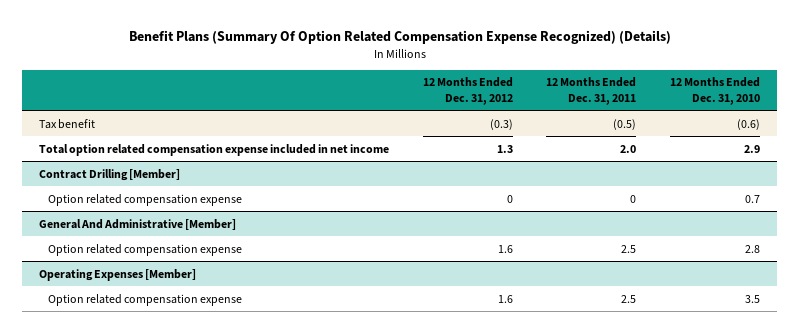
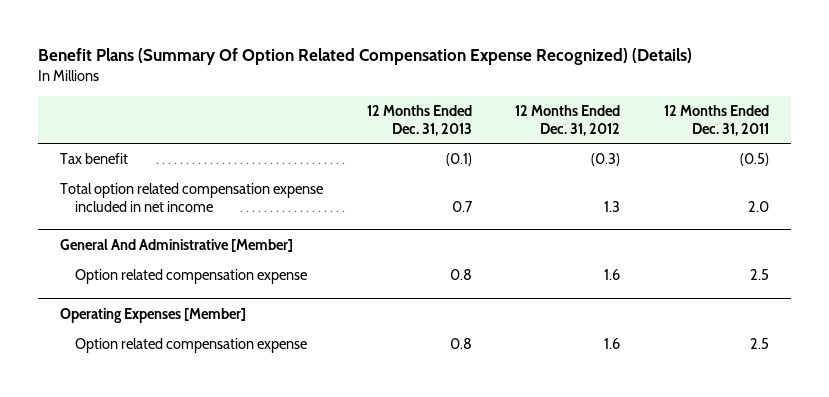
[670,77,761,105] 12 Months Ended Dec. 31, 2010 -> none
none -> [366,104,472,136] 12 Months Ended Dec. 31, 2013
[39,168,181,181] Contract Drilling [Member] -> none
[47,193,242,206] Option related compensation expense -> none

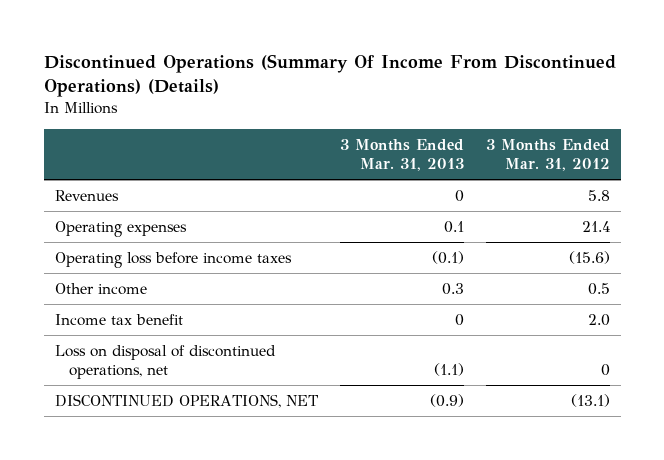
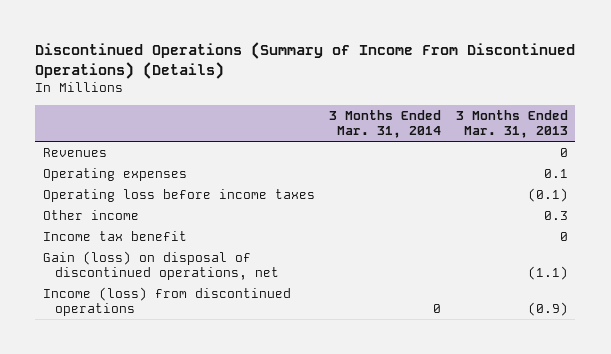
[43,53,616,98] Discontinued Operations (Summary Of Income From Discontinued Operations) (Details) -> [35,42,576,79] Discontinued Operations (Summary of Income From Discontinued Operations) (Details)
[485,139,610,172] 3 Months Ended Mar. 31, 2012 -> none
none -> [329,109,442,139] 3 Months Ended Mar. 31, 2014
[54,344,276,380] Loss on disposal of discontinued operations, net -> [42,250,279,281] Gain (loss) on disposal of discontinued operations, net
[54,393,318,408] DISCONTINUED OPERATIONS, NET -> [42,286,291,317] Income (loss) from discontinued operations

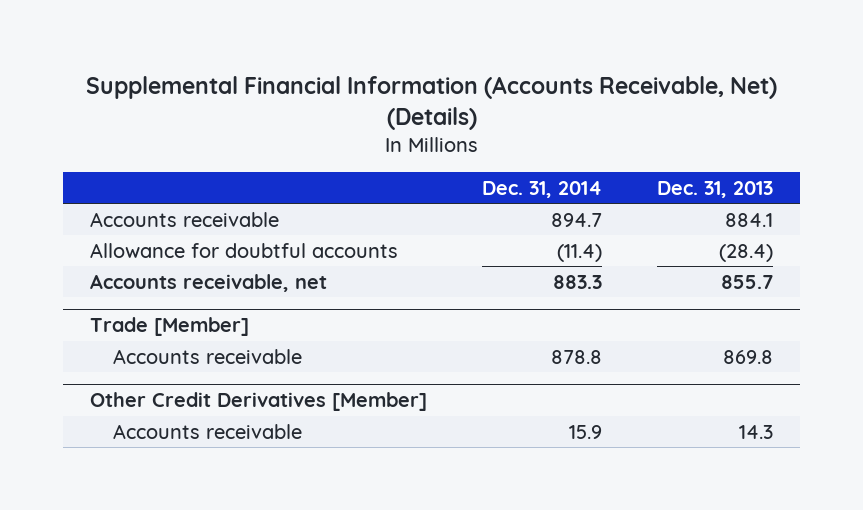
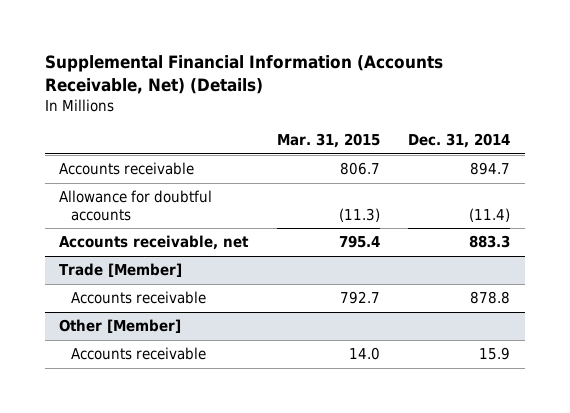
[656,180,773,198] Dec. 31, 2013 -> none
none -> [276,133,380,149] Mar. 31, 2015
[90,392,428,412] Other Credit Derivatives [Member] -> [59,319,182,334] Other [Member]

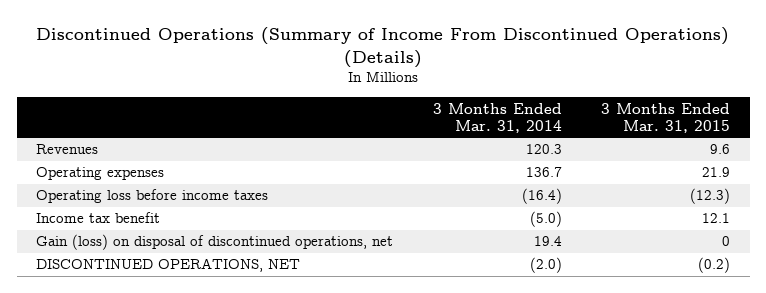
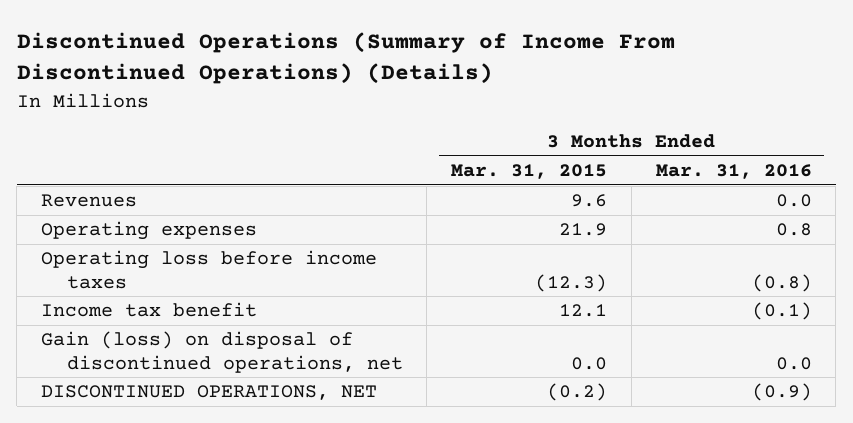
[432,102,562,134] 3 Months Ended Mar. 31, 2014 -> none
none -> [655,163,812,179] Mar. 31, 2016
[721,236,730,247] 0 -> [571,356,608,370] 0.0

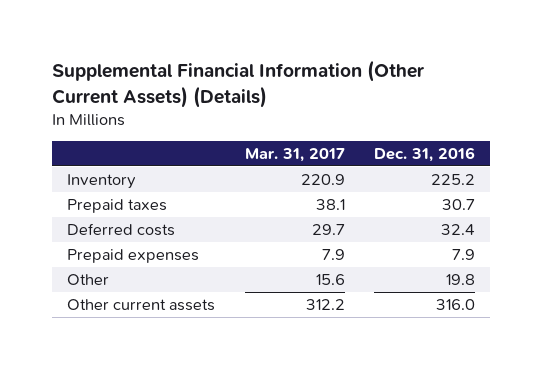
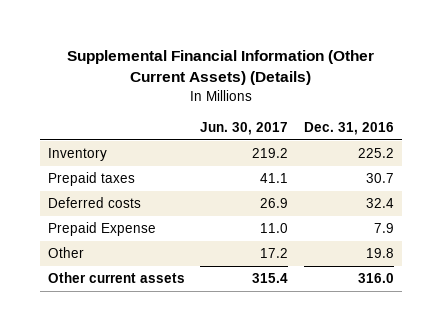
[244,147,345,162] Mar. 31, 2017 -> none
none -> [200,121,289,135] Jun. 30, 2017
[66,249,199,264] Prepaid expenses -> none
none -> [47,222,156,237] Prepaid Expense

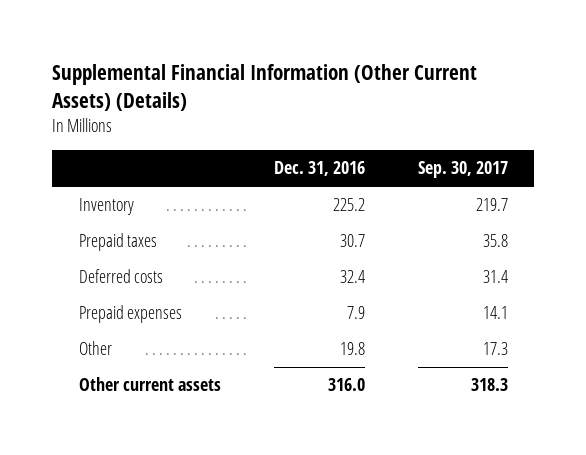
[200,121,289,135] Jun. 30, 2017 -> none
none -> [417,161,508,179] Sep. 30, 2017
[47,222,156,237] Prepaid Expense -> [78,305,182,324] Prepaid expenses

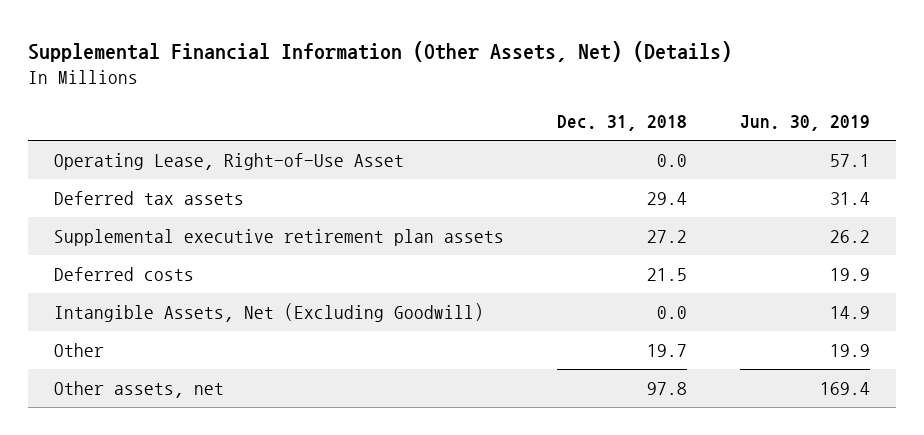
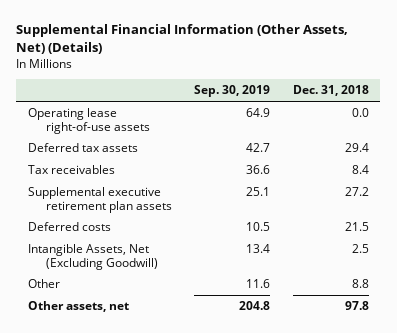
[739,115,870,132] Jun. 30, 2019 -> none
none -> [194,85,271,98] Sep. 30, 2019
[54,152,405,170] Operating Lease, Right-of-Use Asset -> [27,107,150,134] Operating lease right-of-use assets
none -> [27,164,115,174] Tax receivables
[657,305,688,319] 0.0 -> [351,243,369,253] 2.5
[647,343,688,357] 19.7 -> [351,278,369,288] 8.8

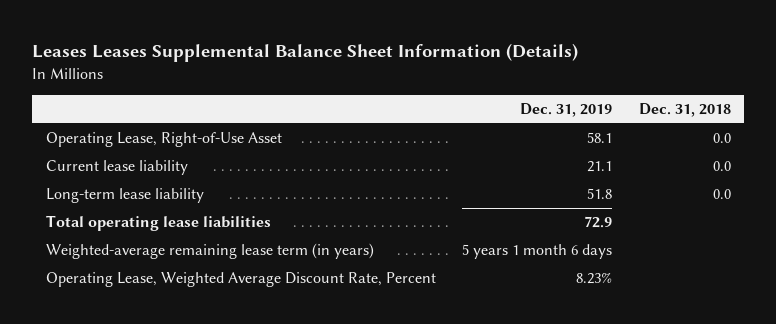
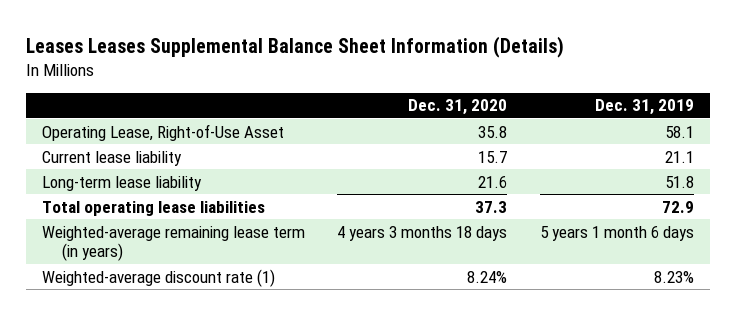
[638,102,731,117] Dec. 31, 2018 -> none
none -> [408,99,508,116] Dec. 31, 2020
[45,272,436,288] Operating Lease, Weighted Average Discount Rate, Percent -> [42,268,276,287] Weighted-average discount rate (1)

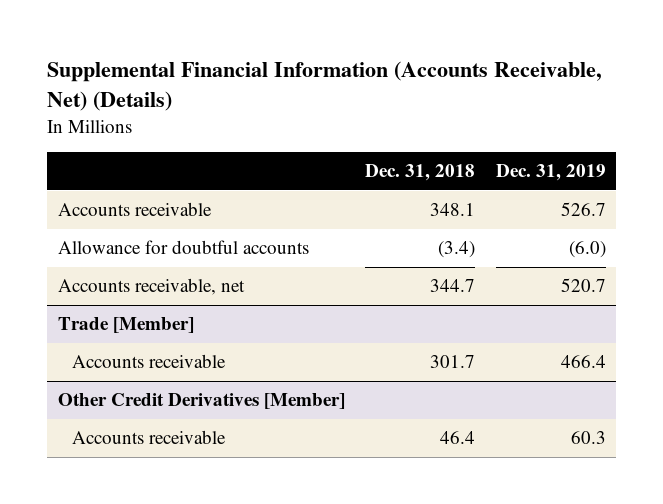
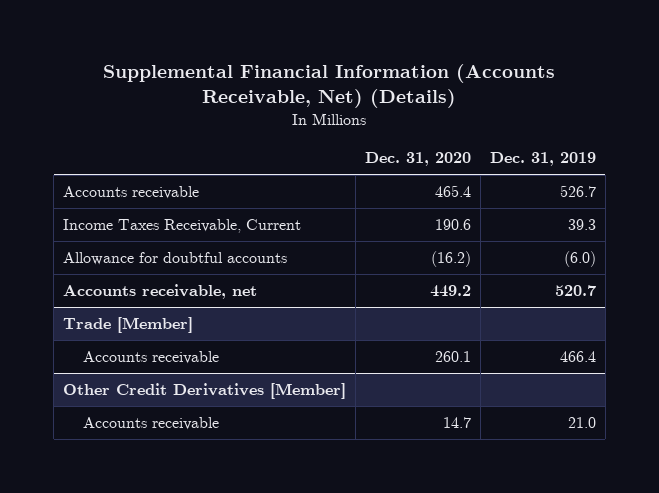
[365,164,476,182] Dec. 31, 2018 -> none
none -> [364,151,471,166] Dec. 31, 2020
none -> [63,219,302,234] Income Taxes Receivable, Current
[570,431,606,445] 60.3 -> [567,417,596,429] 21.0

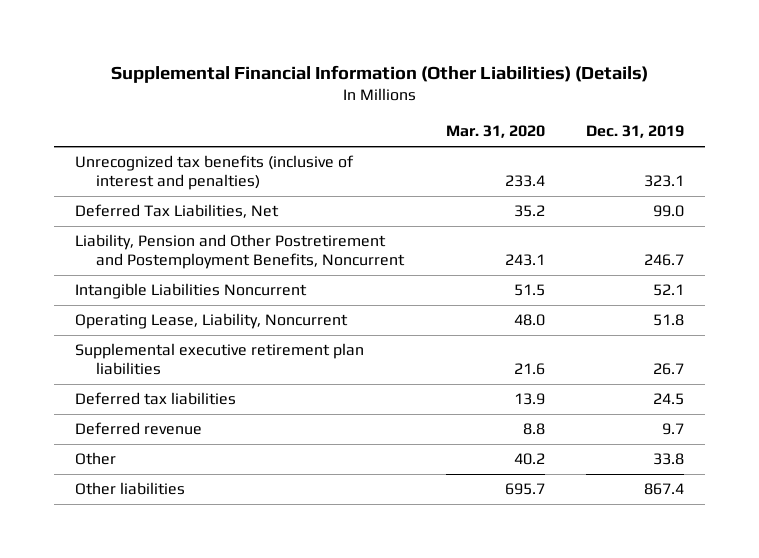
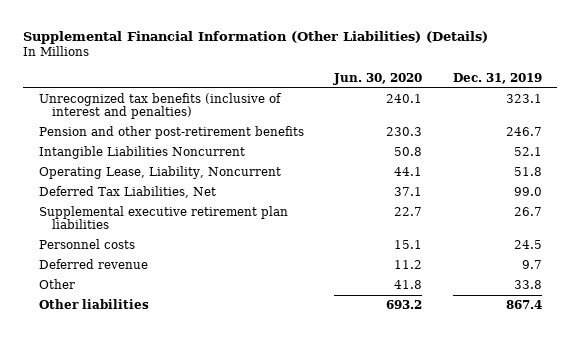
[445,125,545,139] Mar. 31, 2020 -> none
none -> [333,72,423,85] Jun. 30, 2020
[74,234,405,270] Liability, Pension and Other Postretirement and Postemployment Benefits, Noncurrent -> [38,126,304,140] Pension and other post-retirement benefits
[74,204,279,219] Deferred Tax Liabilities, Net -> [38,186,216,199] Deferred Tax Liabilities, Net
[74,392,236,406] Deferred tax liabilities -> [38,239,135,250] Personnel costs

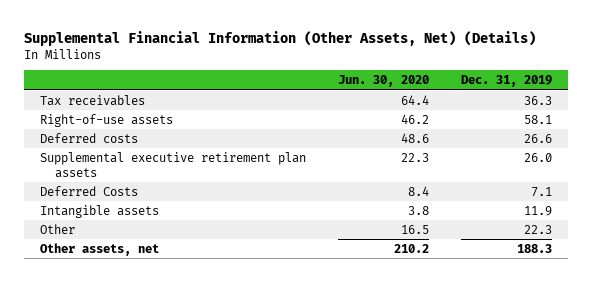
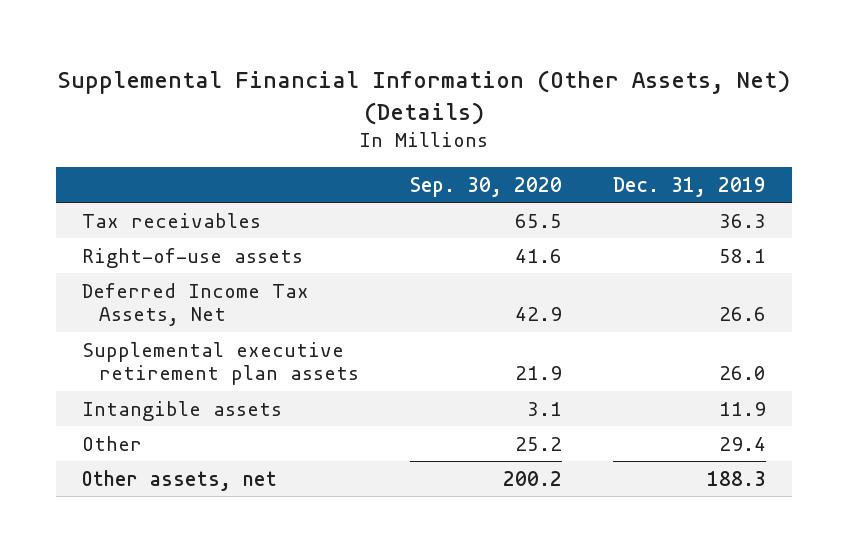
[338,75,430,88] Jun. 30, 2020 -> none
none -> [409,177,562,198] Sep. 30, 2020
[40,132,139,143] Deferred costs -> [81,282,309,327] Deferred Income Tax Assets, Net
[40,185,139,196] Deferred Costs -> none
[523,224,552,234] 22.3 -> [719,436,767,451] 29.4

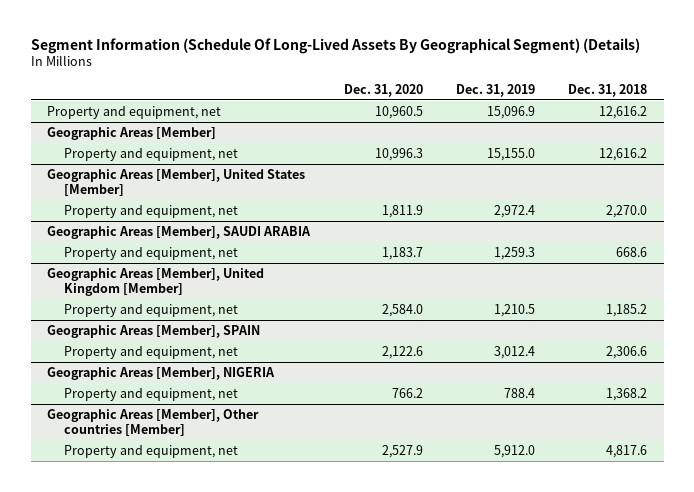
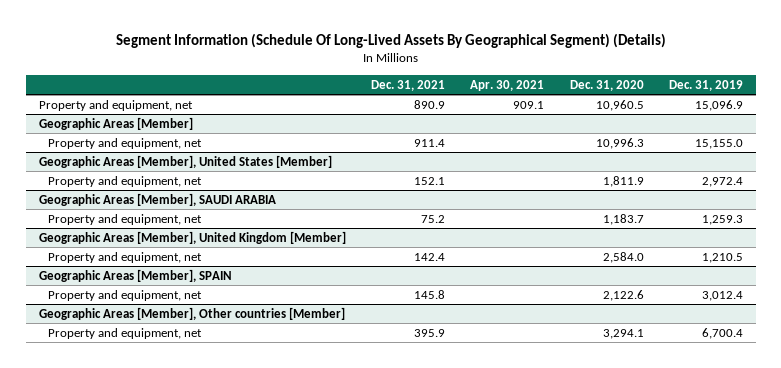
[567,83,647,97] Dec. 31, 2018 -> none
none -> [370,79,445,91] Dec. 31, 2021
none -> [470,79,545,91] Apr. 30, 2021
[47,367,276,381] Geographic Areas [Member], NIGERIA -> none
[63,388,238,402] Property and equipment, net -> none
[381,445,423,459] 2,527.9 -> [602,328,644,339] 3,294.1
[493,445,535,459] 5,912.0 -> [701,327,743,339] 6,700.4

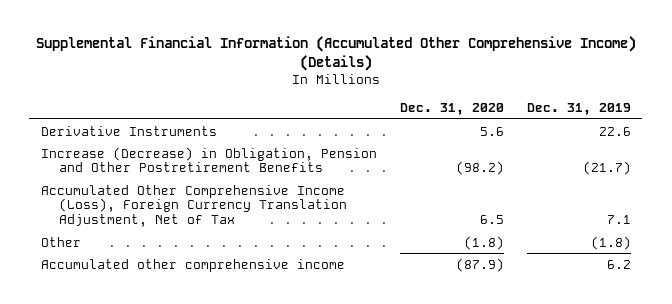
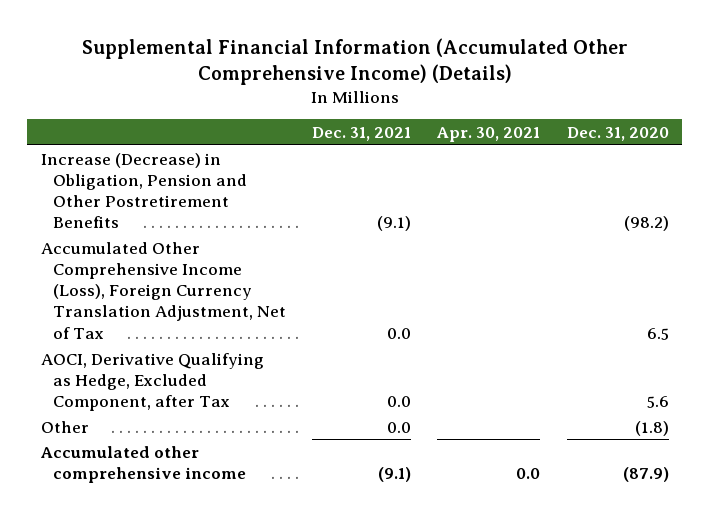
[526,102,631,115] Dec. 31, 2019 -> none
none -> [312,126,412,141] Dec. 31, 2021
none -> [436,126,541,142] Apr. 30, 2021
[40,125,217,136] Derivative Instruments -> none
none -> [40,352,264,412] AOCI, Derivative Qualifying as Hedge, Excluded Component, after Tax

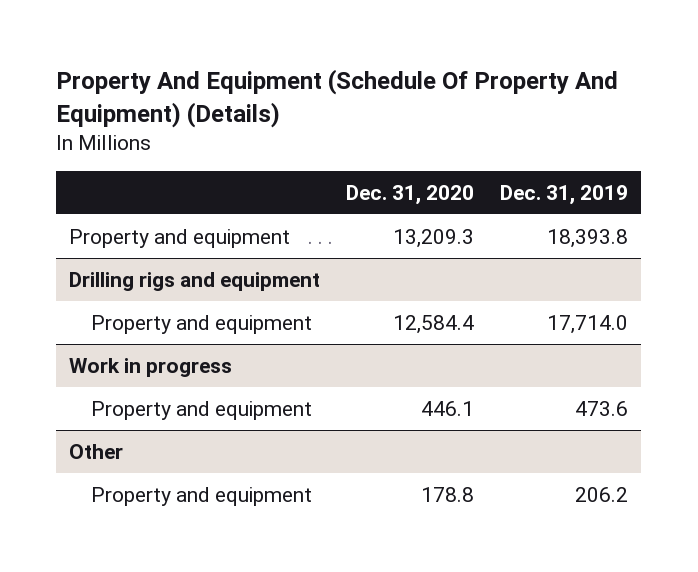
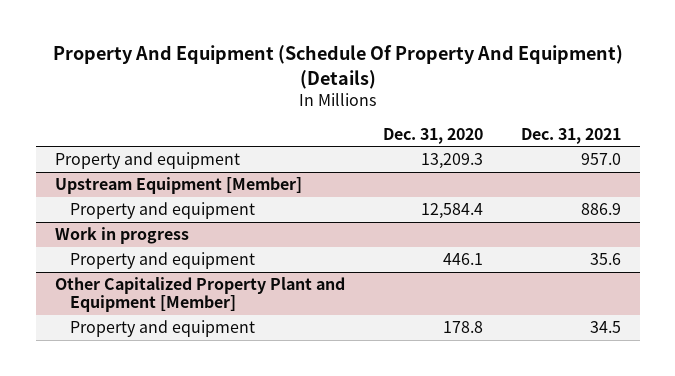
[500,185,629,206] Dec. 31, 2019 -> none
none -> [520,127,621,144] Dec. 31, 2021
[69,271,321,291] Drilling rigs and equipment -> [54,177,302,195] Upstream Equipment [Member]
[69,443,124,459] Other -> [54,277,345,313] Other Capitalized Property Plant and Equipment [Member]

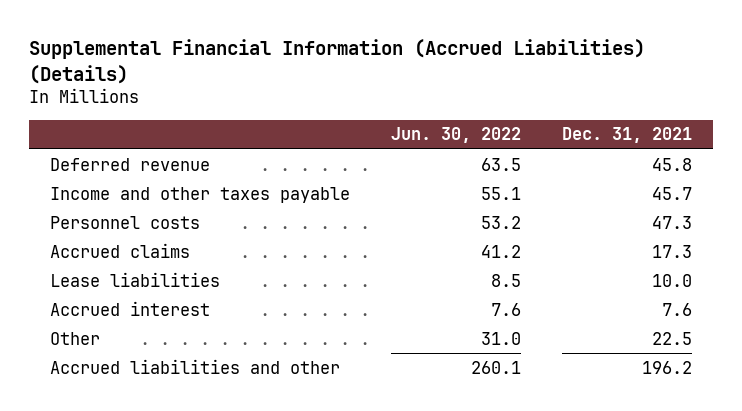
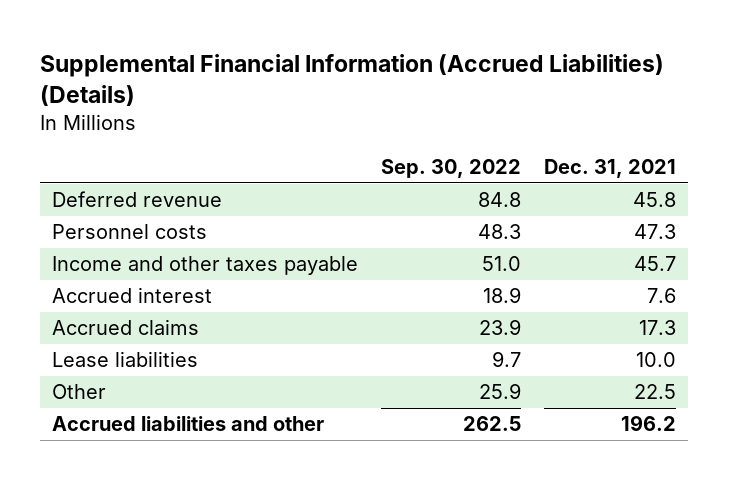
[391,127,522,144] Jun. 30, 2022 -> none
none -> [381,158,522,178] Sep. 30, 2022
[49,186,350,203] Income and other taxes payable -> [52,256,359,276] Income and other taxes payable
[49,300,210,316] Accrued interest -> [52,287,213,304] Accrued interest

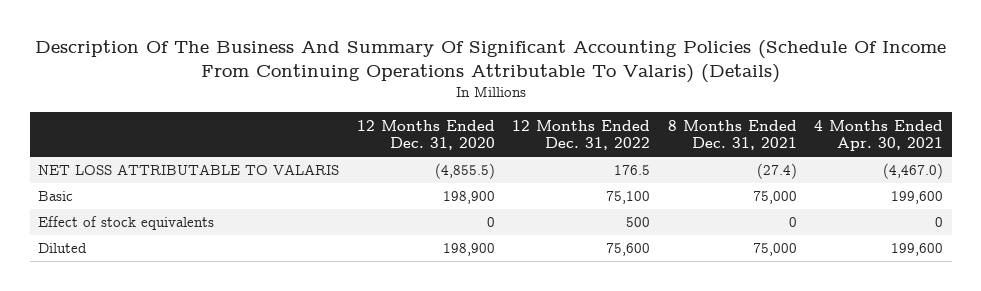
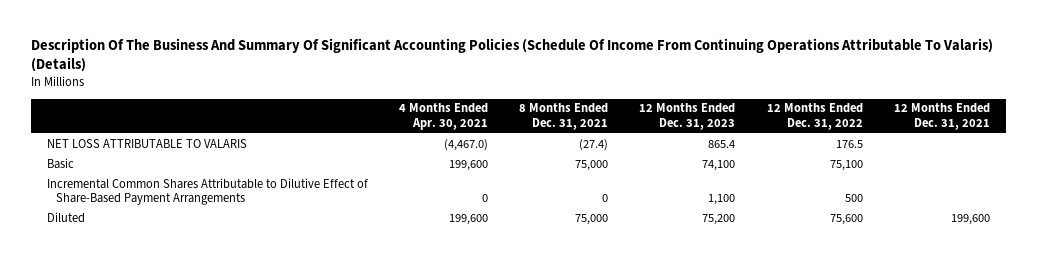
[356,119,495,151] 12 Months Ended Dec. 31, 2020 -> none
none -> [639,103,736,130] 12 Months Ended Dec. 31, 2023
none -> [894,103,991,130] 12 Months Ended Dec. 31, 2021
[38,216,215,231] Effect of stock equivalents -> none
none -> [46,177,368,206] Incremental Common Shares Attributable to Dilutive Effect of Share-Based Payment Arrangements

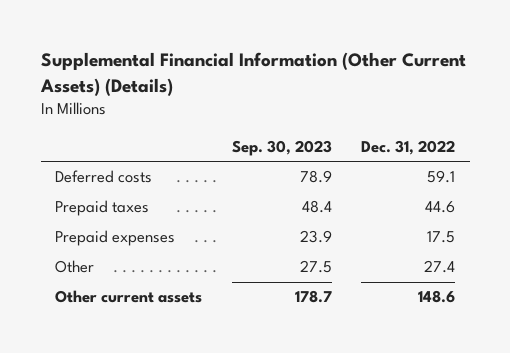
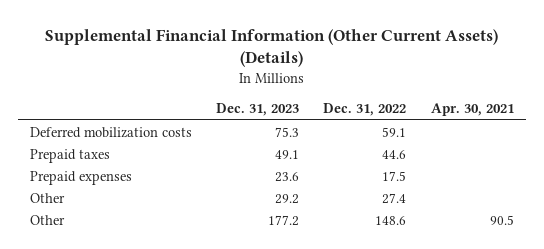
[231,139,332,156] Sep. 30, 2023 -> none
none -> [216,103,300,117] Dec. 31, 2023
none -> [430,103,514,117] Apr. 30, 2021
[55,170,153,184] Deferred costs -> [30,126,193,138] Deferred mobilization costs
[55,290,203,304] Other current assets -> [30,214,66,225] Other

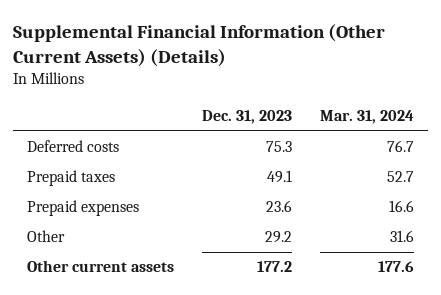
[323,103,407,117] Dec. 31, 2022 -> none
[430,103,514,117] Apr. 30, 2021 -> none
none -> [319,110,414,125] Mar. 31, 2024
[30,126,193,138] Deferred mobilization costs -> [27,140,120,153] Deferred costs
[30,214,66,225] Other -> [27,260,175,273] Other current assets

